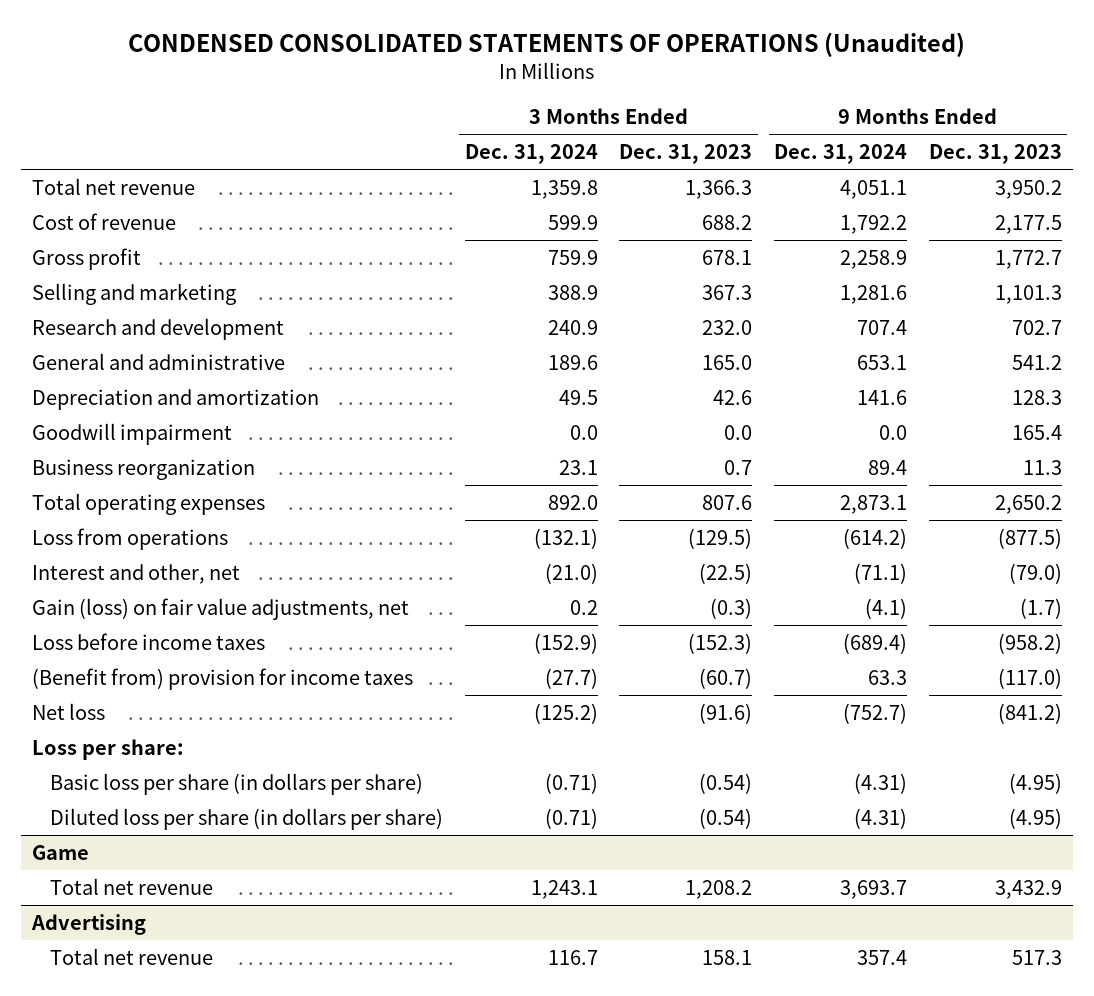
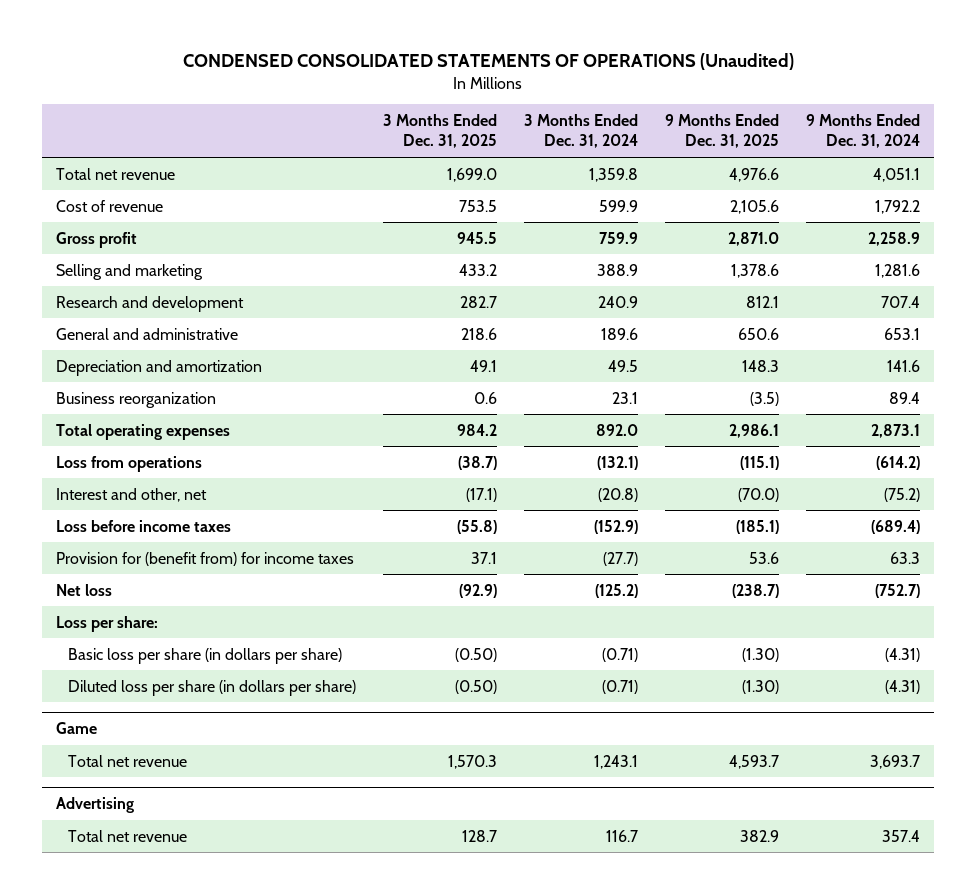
[619,144,753,165] Dec. 31, 2023 -> none
[928,144,1062,165] Dec. 31, 2023 -> none
none -> [382,114,497,149] 3 Months Ended Dec. 31, 2025
none -> [664,114,779,149] 9 Months Ended Dec. 31, 2025
[31,422,232,445] Goodwill impairment -> none
[31,597,409,620] Gain (loss) on fair value adjustments, net -> none
[544,562,598,584] (21.0) -> [597,487,638,502] (20.8)
[854,562,908,584] (71.1) -> [884,487,921,502] (75.2)
[31,667,413,690] (Benefit from) provision for income taxes -> [55,551,354,566] Provision for (benefit from) for income taxes

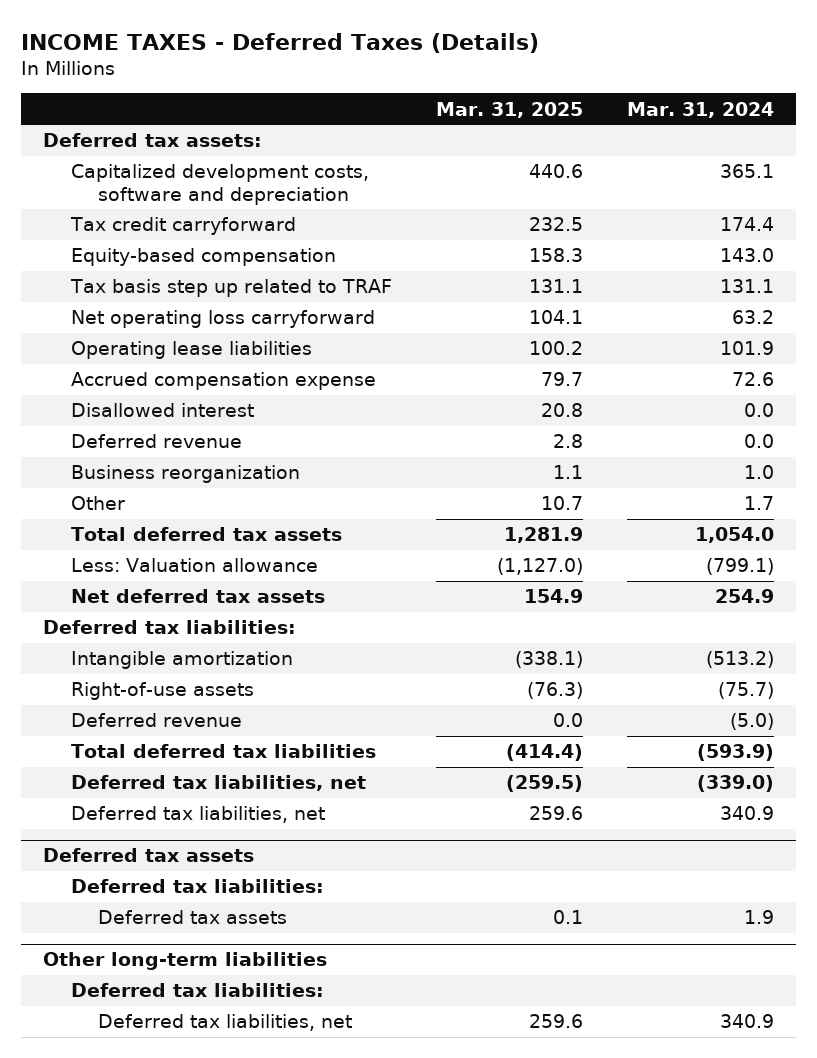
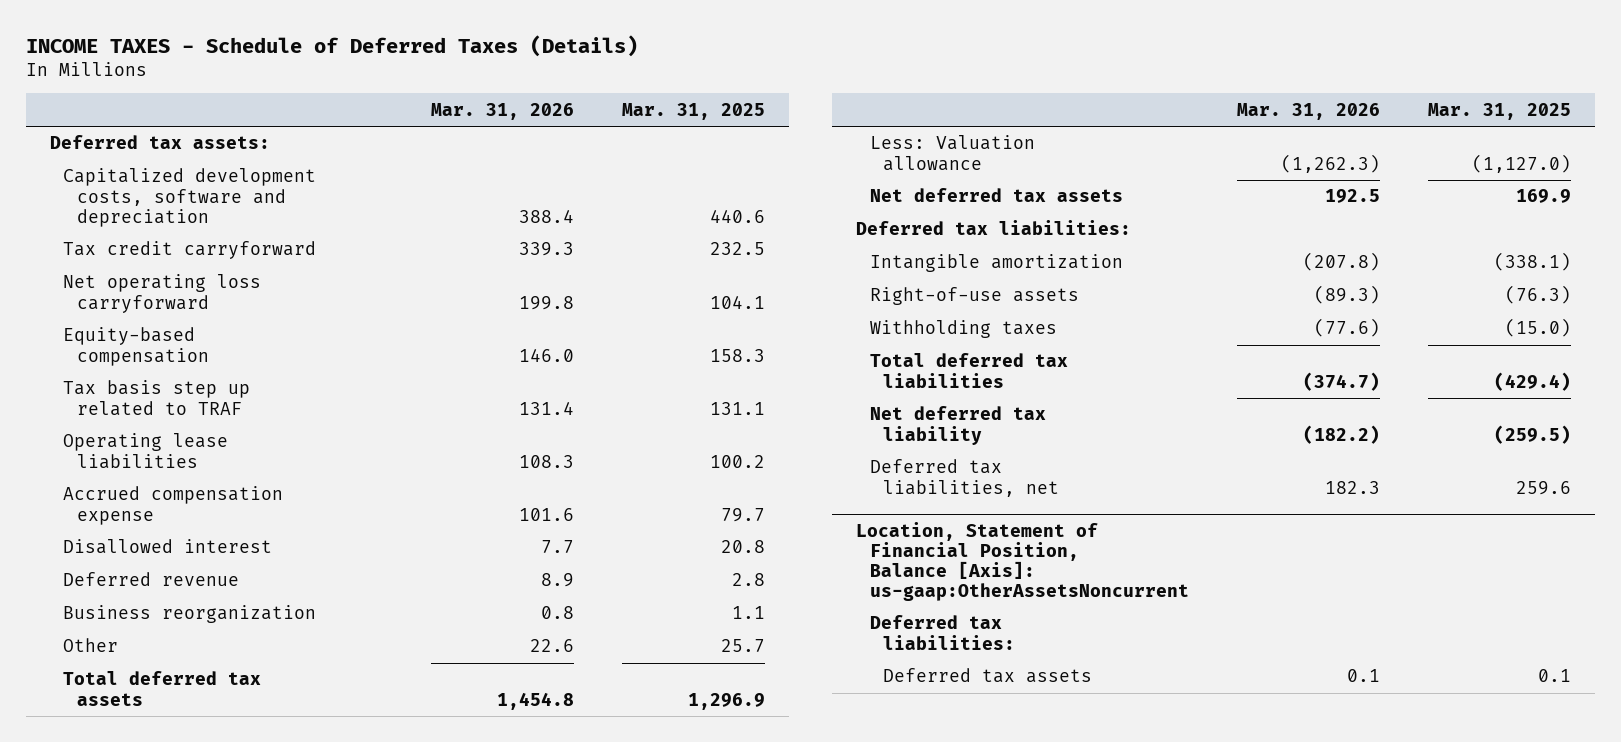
[21,32,540,53] INCOME TAXES - Deferred Taxes (Details) -> [25,34,638,57] INCOME TAXES - Schedule of Deferred Taxes (Details)
[627,101,775,118] Mar. 31, 2024 -> none
none -> [430,102,574,120] Mar. 31, 2026
[70,310,375,329] Net operating loss carryforward -> [63,274,262,313] Net operating loss carryforward
[540,496,583,511] 10.7 -> [720,639,765,653] 25.7
[503,527,583,544] 1,281.9 -> [687,692,765,710] 1,296.9
[523,589,583,604] 154.9 -> [1515,189,1571,204] 169.9
[70,713,242,728] Deferred revenue -> none
none -> [869,320,1057,339] Withholding taxes
[505,744,583,762] (414.4) -> [1493,371,1571,391] (429.4)
[70,775,366,792] Deferred tax liabilities, net -> [869,406,1046,445] Net deferred tax liability
[43,848,255,863] Deferred tax assets -> none
none -> [856,521,1189,601] Location, Statement of Financial Position, Balance [Axis]: us-gaap:OtherAssetsNoncurrent
[43,952,328,971] Other long-term liabilities -> none
[70,983,324,998] Deferred tax liabilities: -> none
[98,1014,353,1032] Deferred tax liabilities, net -> none

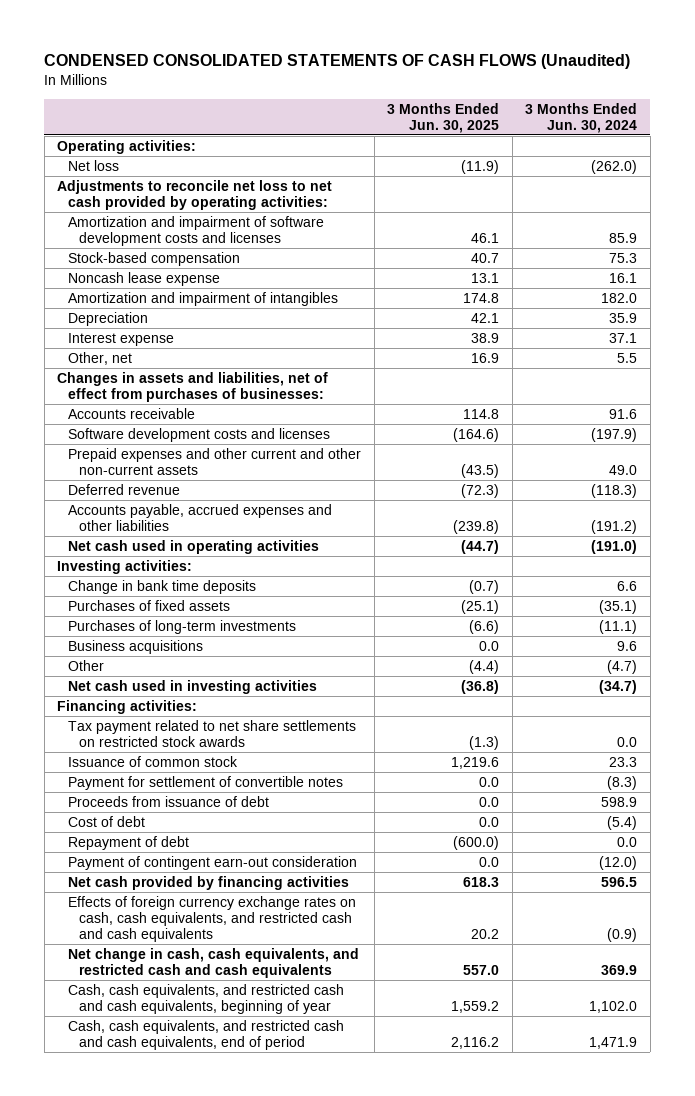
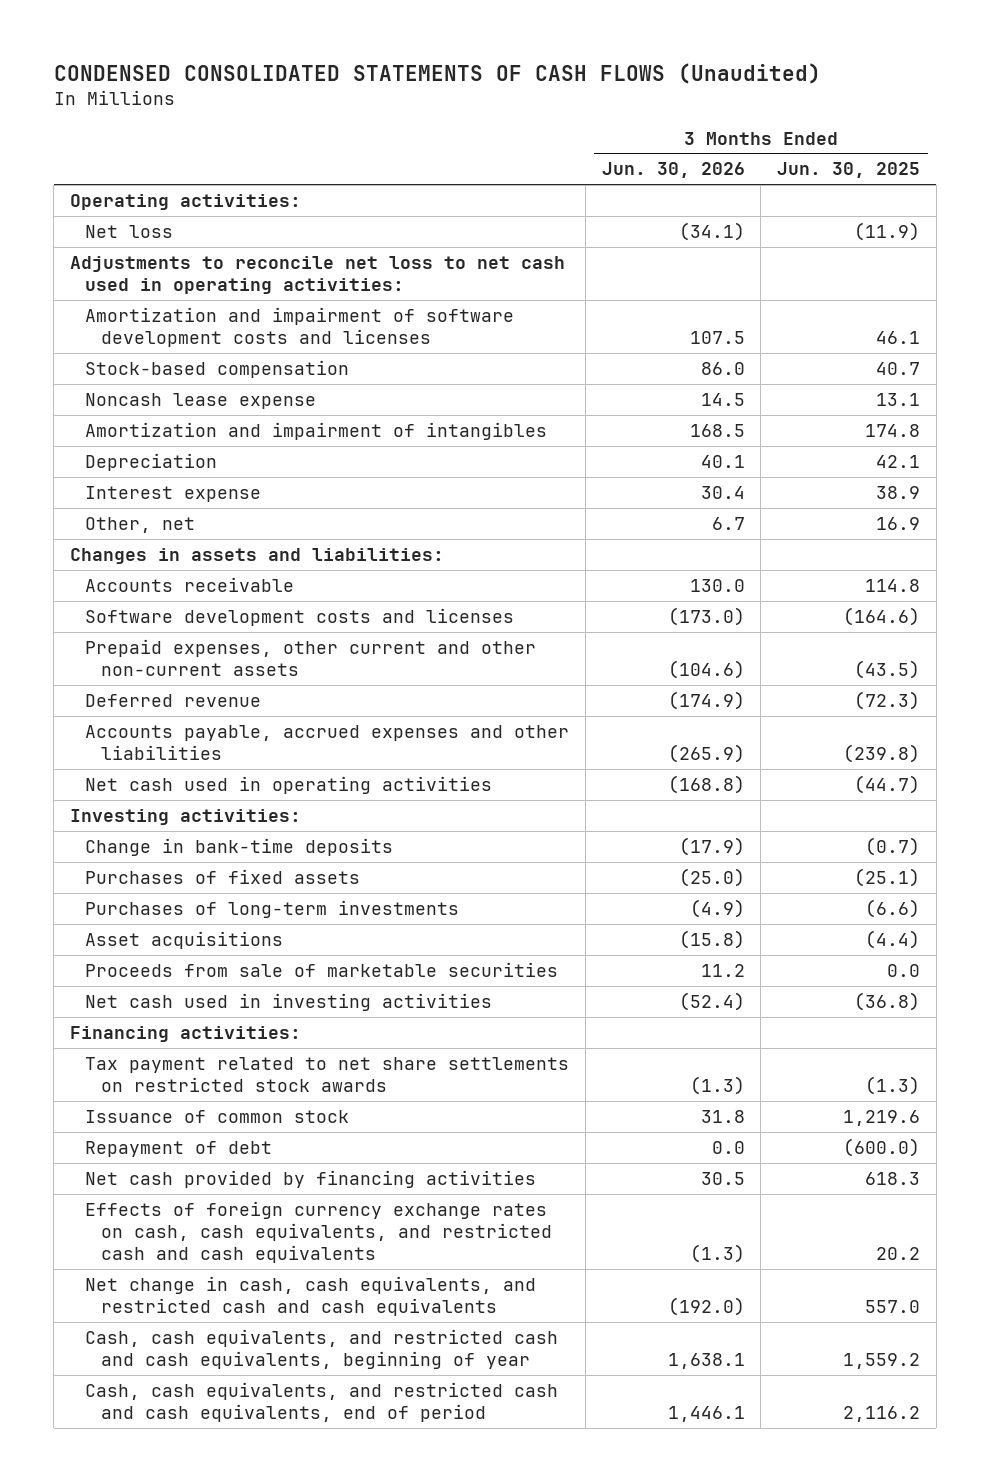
[525,102,638,133] 3 Months Ended Jun. 30, 2024 -> none
none -> [601,162,745,179] Jun. 30, 2026
[57,179,333,210] Adjustments to reconcile net loss to net cash provided by operating activities: -> [70,255,566,294] Adjustments to reconcile net loss to net cash used in operating activities:
[57,371,329,402] Changes in assets and liabilities, net of effect from purchases of businesses: -> [70,547,445,564] Changes in assets and liabilities:
[68,447,362,475] Prepaid expenses and other current and other non-current assets -> [85,638,537,676] Prepaid expenses, other current and other non-current assets
[68,579,257,594] Change in bank time deposits -> [85,837,394,856] Change in bank-time deposits
[68,639,204,654] Business acquisitions -> none
[68,659,105,671] Other -> none
none -> [85,930,284,949] Asset acquisitions
none -> [85,961,559,977] Proceeds from sale of marketable securities
[68,775,344,790] Payment for settlement of convertible notes -> none
[68,795,270,807] Proceeds from issuance of debt -> none
[68,815,146,827] Cost of debt -> none
[68,855,358,870] Payment of contingent earn-out consideration -> none

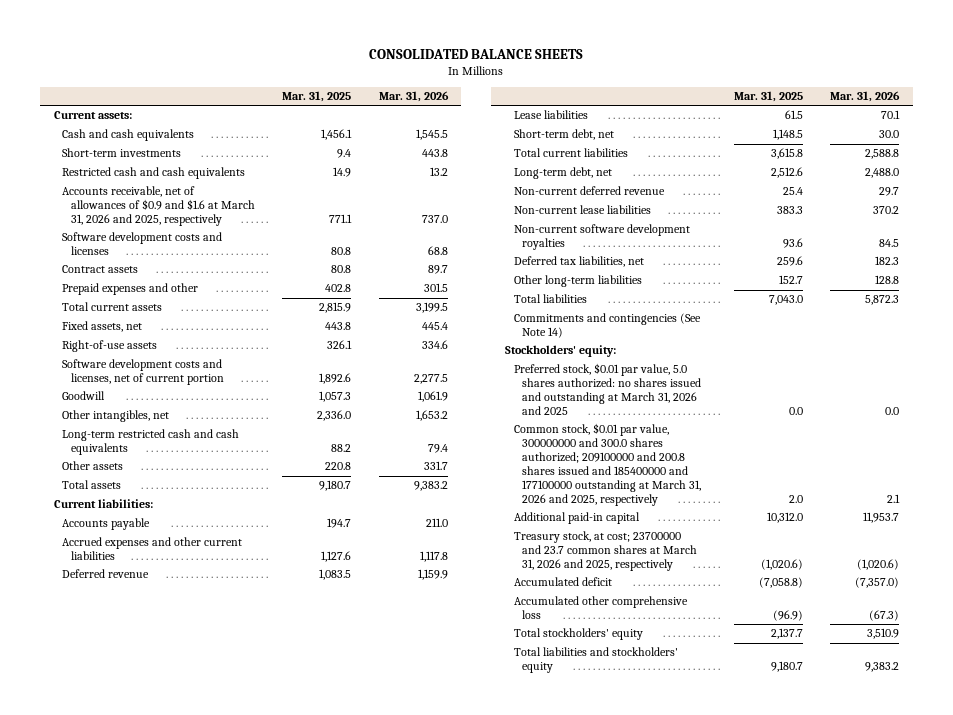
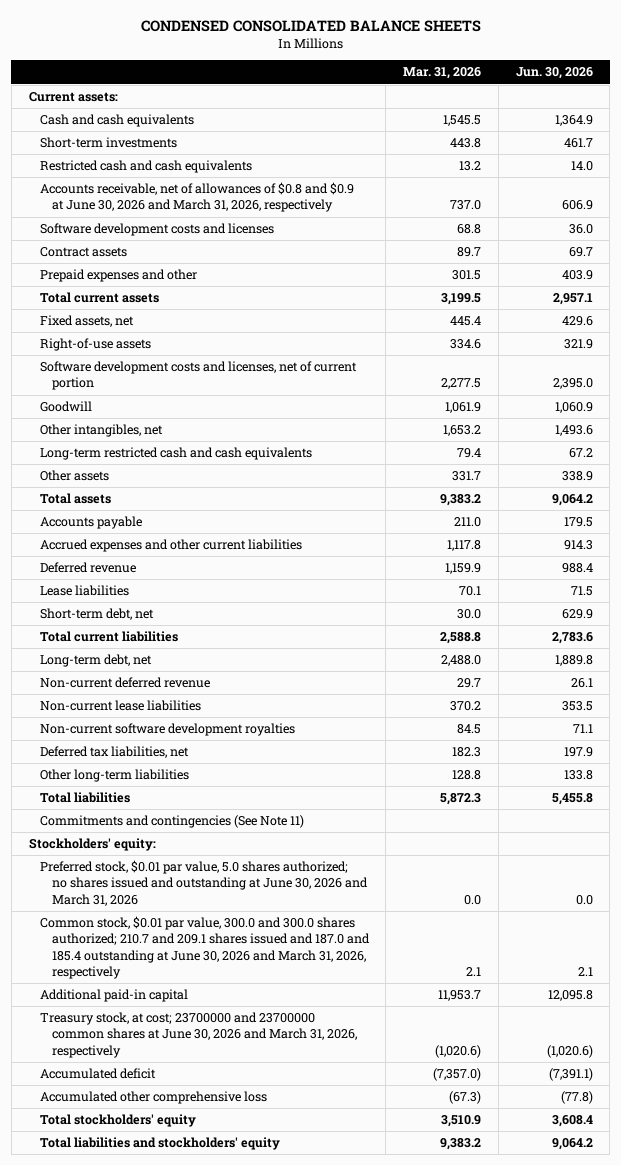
[369,48,584,59] CONSOLIDATED BALANCE SHEETS -> [140,19,481,32] CONDENSED CONSOLIDATED BALANCE SHEETS
[282,91,352,103] Mar. 31, 2025 -> none
none -> [515,67,593,80] Jun. 30, 2026
[62,186,255,227] Accounts receivable, net of allowances of $0.9 and $1.6 at March 31, 2026 and 2025, respectively -> [40,182,355,213] Accounts receivable, net of allowances of $0.8 and $0.9 at June 30, 2026 and March 31, 2026, respectively
[53,499,153,509] Current liabilities: -> none
[513,313,701,339] Commitments and contingencies (See Note 14) -> [40,815,305,829] Commitments and contingencies (See Note 11)
[513,363,702,415] Preferred stock, $0.01 par value, 5.0 shares authorized: no shares issued and outstanding at March 31, 2026 and 2025 -> [40,860,368,906] Preferred stock, $0.01 par value, 5.0 shares authorized; no shares issued and outstanding at June 30, 2026 and March 31, 2026
[513,423,702,506] Common stock, $0.01 par value, 300000000 and 300.0 shares authorized; 209100000 and 200.8 shares issued and 185400000 and 177100000 outstanding at March 31, 2026 and 2025, respectively -> [40,916,370,979] Common stock, $0.01 par value, 300.0 and 300.0 shares authorized; 210.7 and 209.1 shares issued and 187.0 and 185.4 outstanding at June 30, 2026 and March 31, 2026, respectively
[513,531,698,572] Treasury stock, at cost; 23700000 and 23.7 common shares at March 31, 2026 and 2025, respectively -> [40,1012,357,1058] Treasury stock, at cost; 23700000 and 23700000 common shares at June 30, 2026 and March 31, 2026, respectively

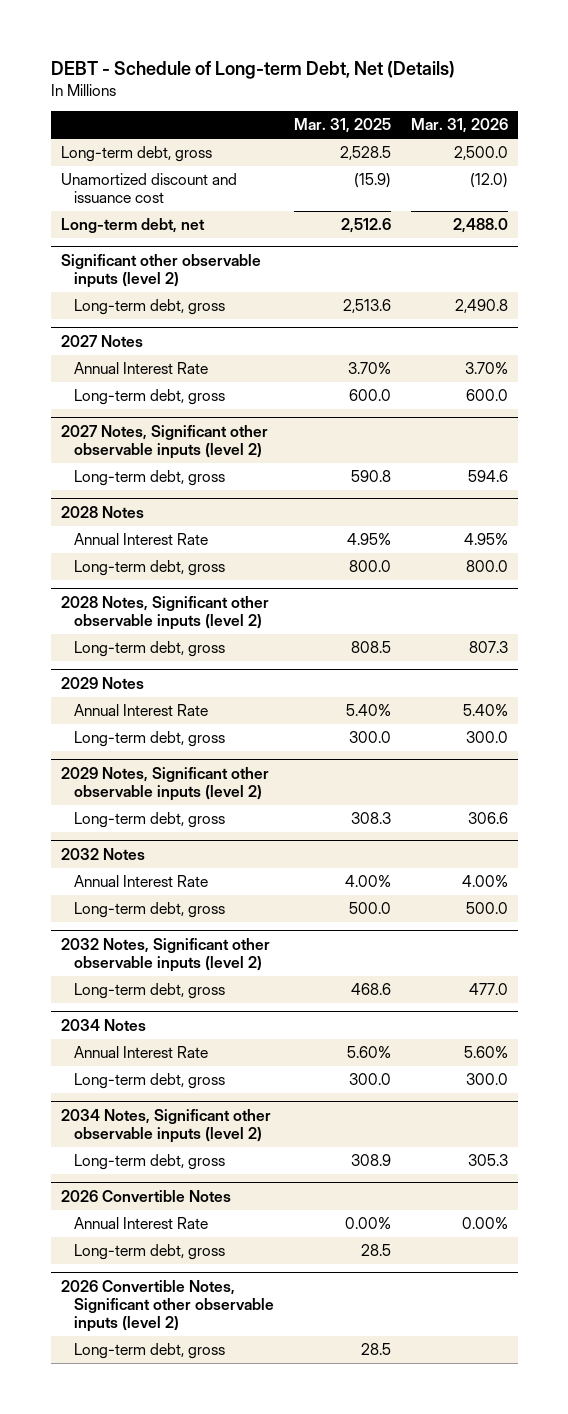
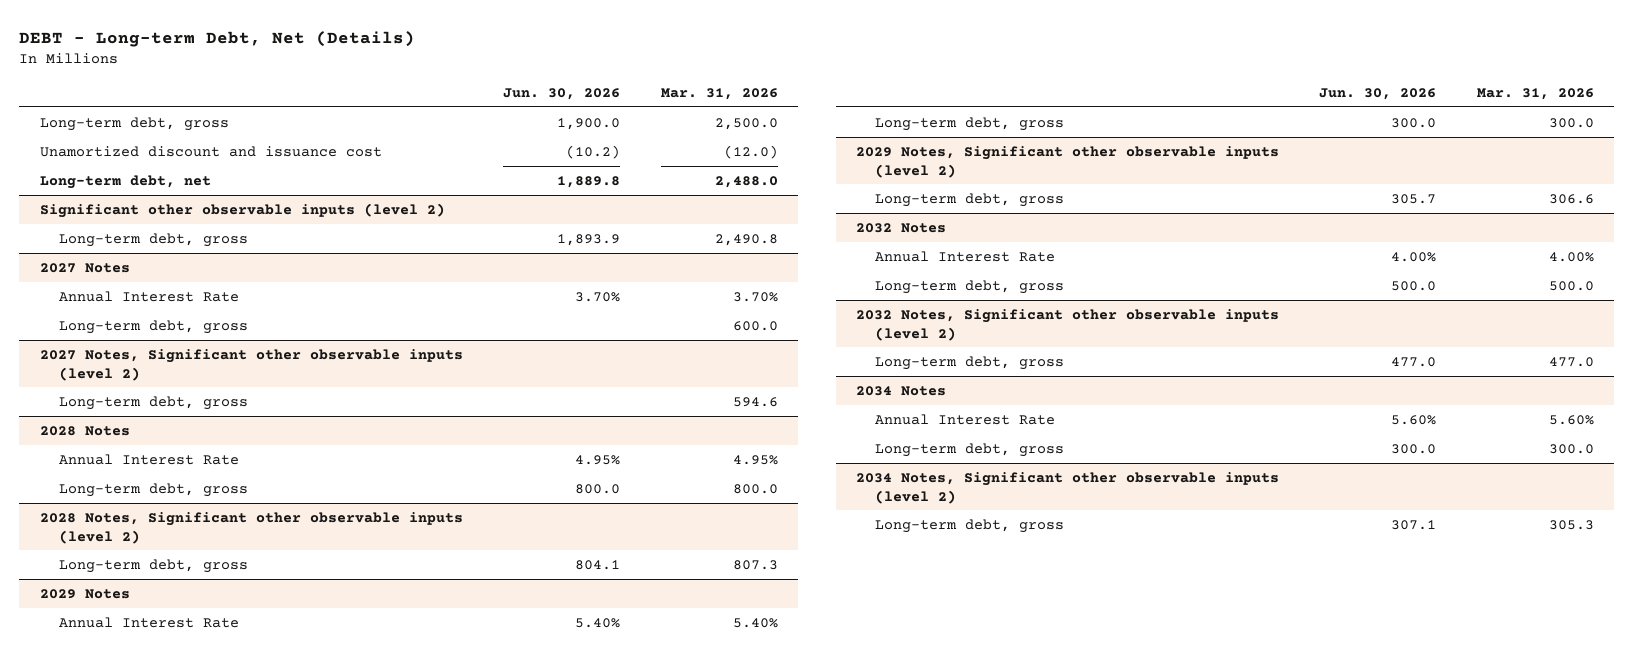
[50,60,455,79] DEBT - Schedule of Long-term Debt, Net (Details) -> [19,30,416,47] DEBT - Long-term Debt, Net (Details)
[293,118,391,134] Mar. 31, 2025 -> none
none -> [503,87,621,100] Jun. 30, 2026
[60,1190,231,1203] 2026 Convertible Notes -> none
[73,1217,208,1230] Annual Interest Rate -> none
[73,1244,225,1261] Long-term debt, gross -> none
[60,1280,274,1332] 2026 Convertible Notes, Significant other observable inputs (level 2) -> none
[73,1343,225,1360] Long-term debt, gross -> none

